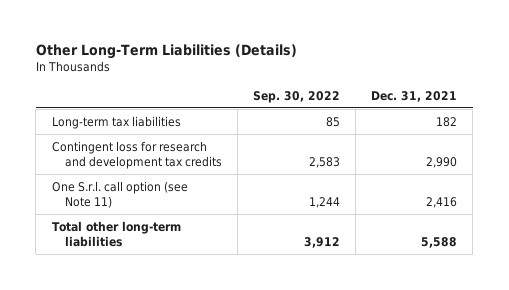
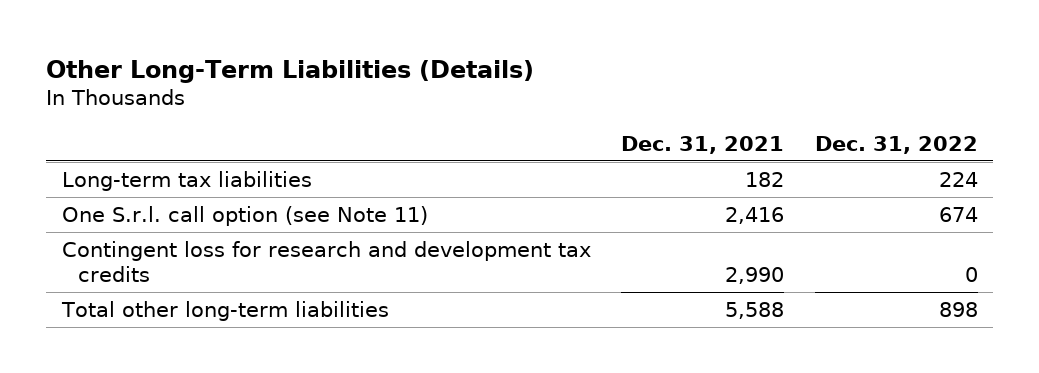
[253,91,341,104] Sep. 30, 2022 -> none
none -> [814,135,978,154] Dec. 31, 2022
[51,140,222,170] Contingent loss for research and development tax credits -> [61,241,591,282] Contingent loss for research and development tax credits

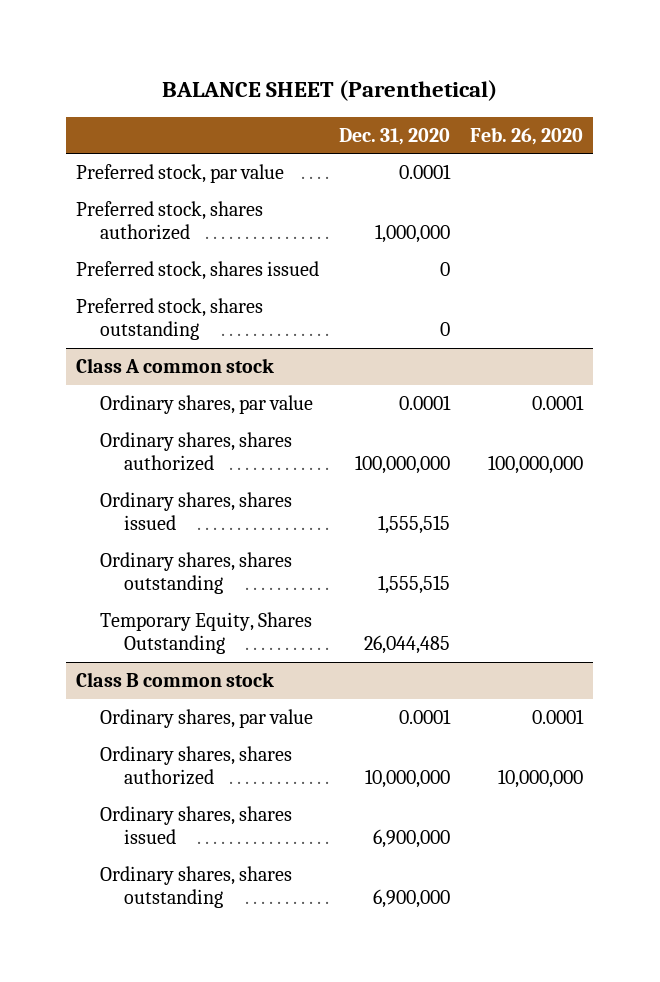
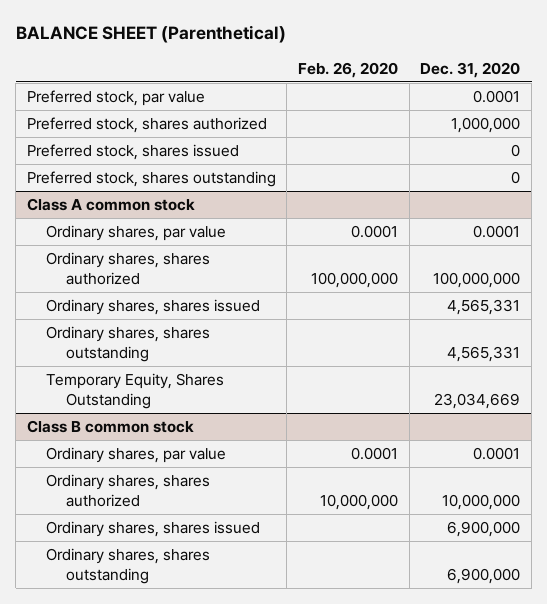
[378,515,451,535] 1,555,515 -> [447,298,521,315] 4,565,331
[378,575,451,595] 1,555,515 -> [447,345,521,362] 4,565,331
[364,635,451,655] 26,044,485 -> [434,392,521,409] 23,034,669

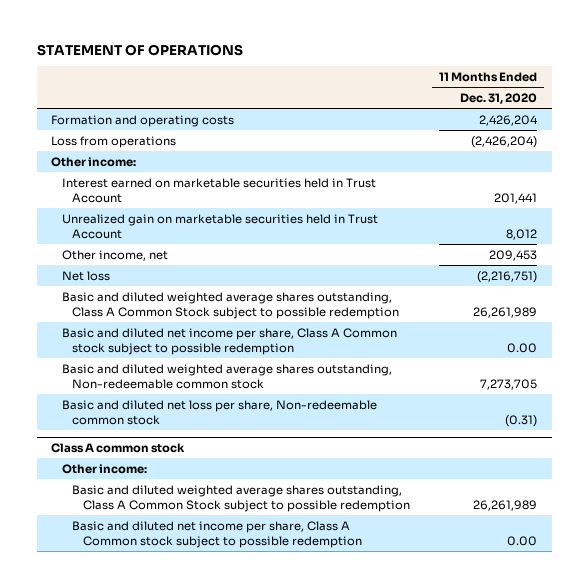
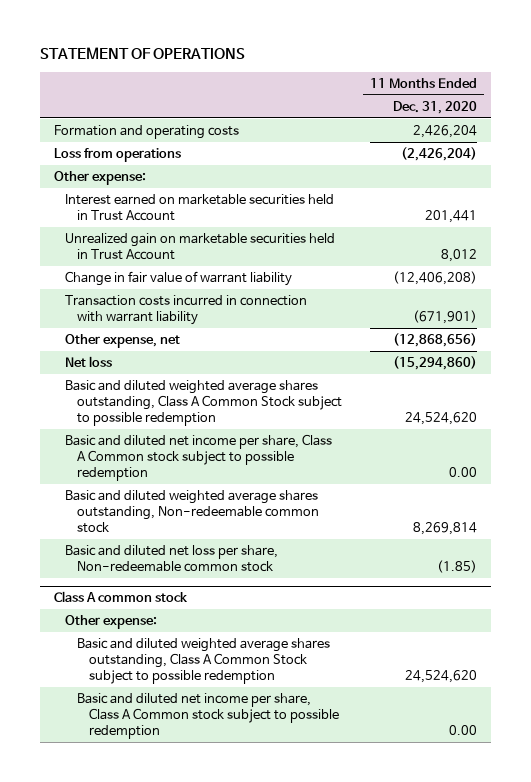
[51,156,137,167] Other income: -> [53,171,146,186] Other expense:
none -> [65,271,293,287] Change in fair value of warrant liability
none -> [65,295,308,326] Transaction costs incurred in connection with warrant liability
[61,249,168,261] Other income, net -> [65,334,181,349] Other expense, net
[488,249,537,261] 209,453 -> [393,333,478,348] (12,868,656)
[476,270,537,283] (2,216,751) -> [393,356,478,371] (15,294,860)
[472,306,537,318] 26,261,989 -> [405,412,478,426] 24,524,620
[479,378,537,390] 7,273,705 -> [413,522,478,536] 8,269,814
[504,414,537,427] (0.31) -> [437,560,478,574] (1.85)
[61,463,147,474] Other income: -> [65,615,158,630] Other expense:
[472,499,537,511] 26,261,989 -> [405,670,478,684] 24,524,620

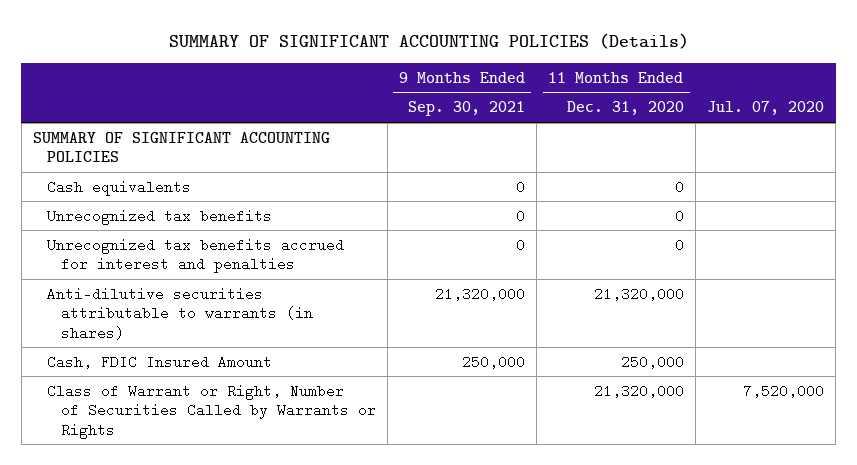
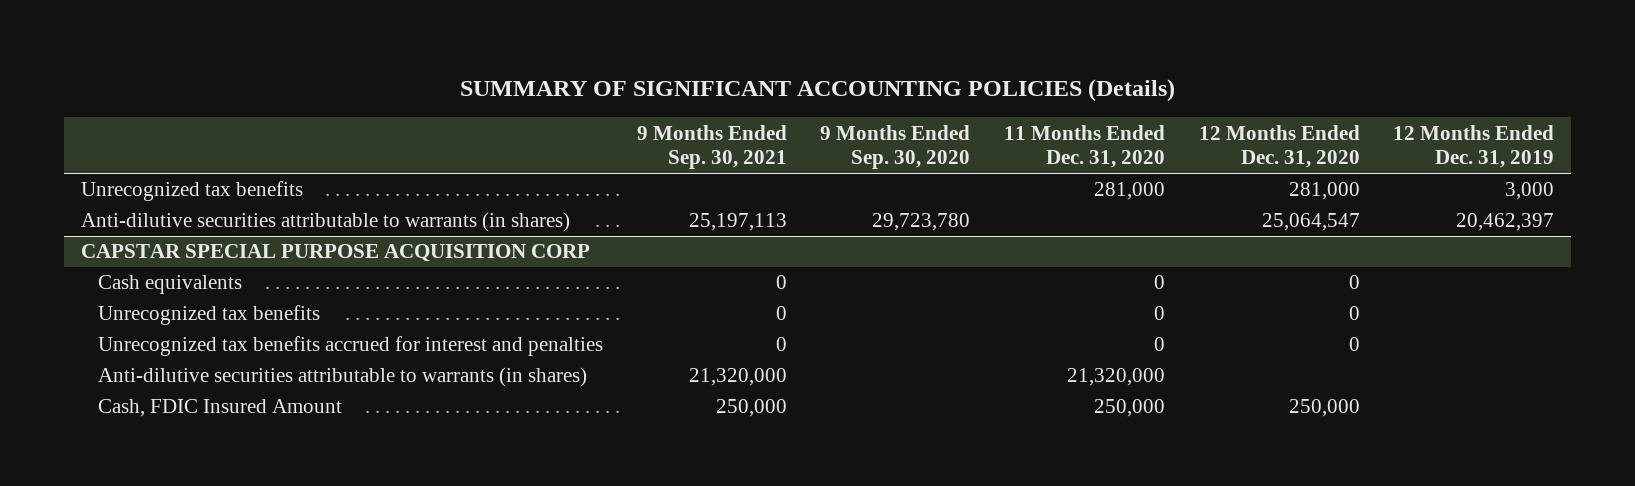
[707,101,825,116] Jul. 07, 2020 -> none
none -> [820,124,971,170] 9 Months Ended Sep. 30, 2020
none -> [1198,124,1360,169] 12 Months Ended Dec. 31, 2020
none -> [1393,124,1555,169] 12 Months Ended Dec. 31, 2019
[33,131,331,163] SUMMARY OF SIGNIFICANT ACCOUNTING POLICIES -> none
none -> [80,181,303,202] Unrecognized tax benefits
none -> [80,212,570,233] Anti-dilutive securities attributable to warrants (in shares)
none -> [80,244,590,263] CAPSTAR SPECIAL PURPOSE ACQUISITION CORP
[46,383,376,439] Class of Warrant or Right, Number of Securities Called by Warrants or Rights -> none

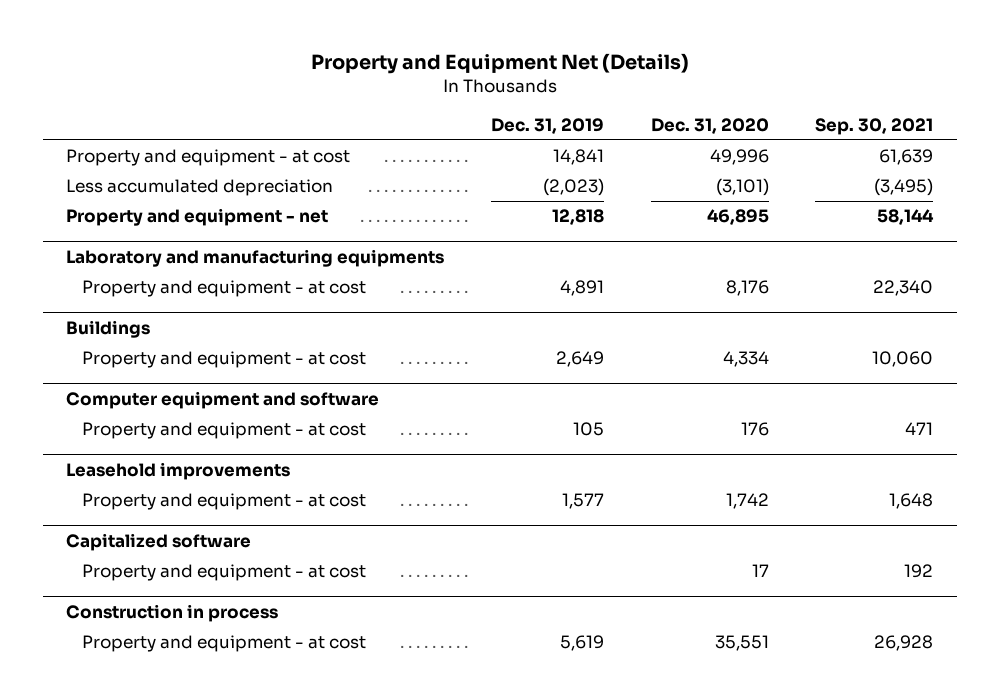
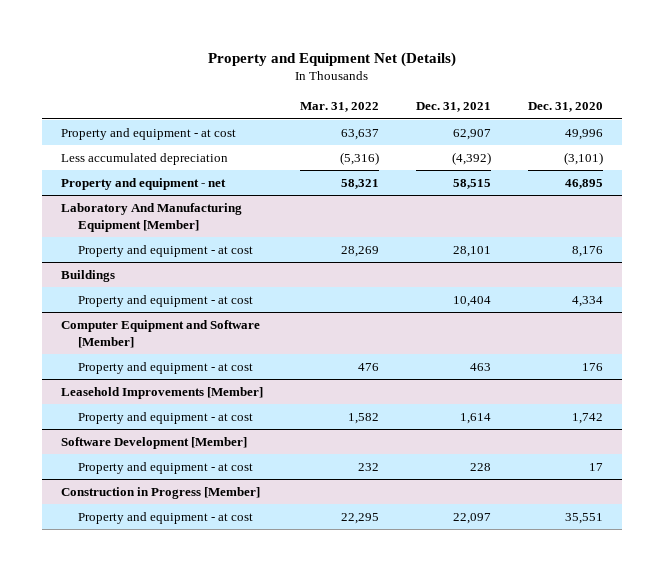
[491,117,605,134] Dec. 31, 2019 -> none
[815,117,934,135] Sep. 30, 2021 -> none
none -> [299,102,379,113] Mar. 31, 2022
none -> [415,102,491,113] Dec. 31, 2021
[66,248,445,267] Laboratory and manufacturing equipments -> [60,202,242,232] Laboratory And Manufacturing Equipment [Member]
[66,390,380,409] Computer equipment and software -> [60,319,260,348] Computer Equipment and Software [Member]
[66,461,291,480] Leasehold improvements -> [60,386,263,399] Leasehold Improvements [Member]
[66,532,252,551] Capitalized software -> [60,436,247,449] Software Development [Member]
[66,603,279,622] Construction in process -> [60,486,260,499] Construction in Progress [Member]

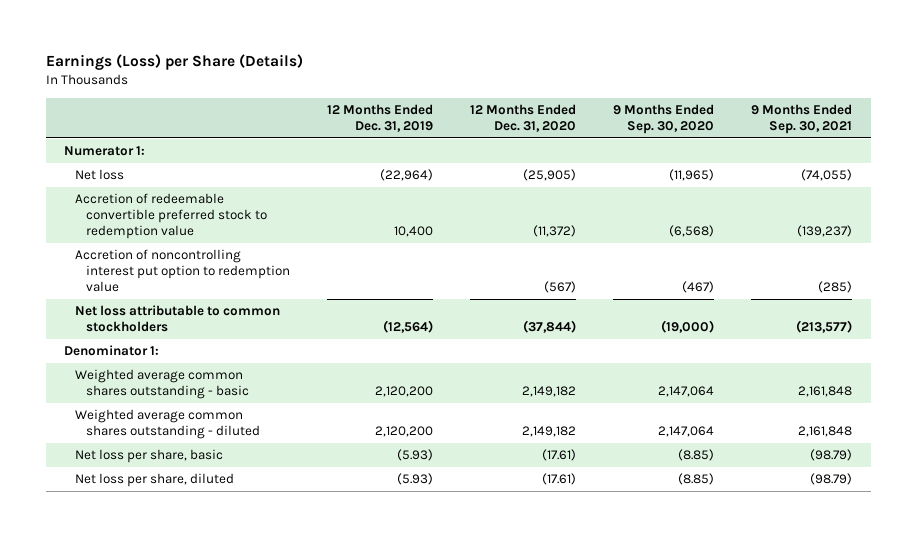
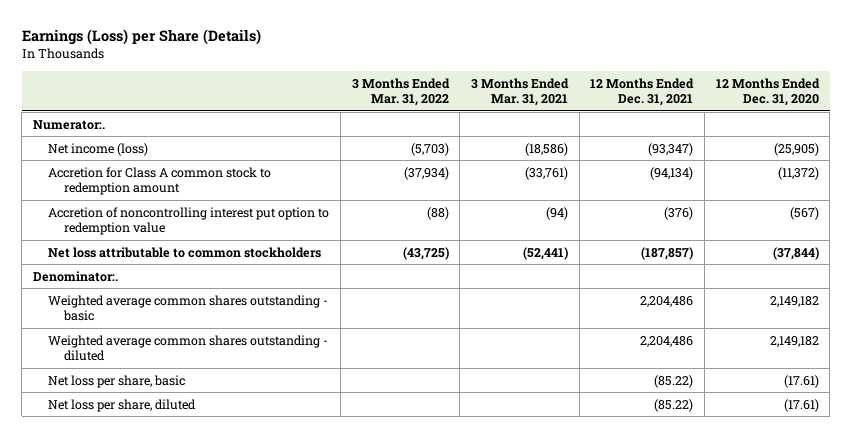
[327,103,434,132] 12 Months Ended Dec. 31, 2019 -> none
[613,103,715,134] 9 Months Ended Sep. 30, 2020 -> none
[751,103,853,134] 9 Months Ended Sep. 30, 2021 -> none
none -> [351,77,450,107] 3 Months Ended Mar. 31, 2022
none -> [470,77,569,107] 3 Months Ended Mar. 31, 2021
none -> [590,77,695,107] 12 Months Ended Dec. 31, 2021
[64,146,146,157] Numerator 1: -> [33,119,106,130] Numerator:.
[75,169,125,181] Net loss -> [48,142,149,156] Net income (loss)
[75,193,268,239] Accretion of redeemable convertible preferred stock to redemption value -> [48,166,272,196] Accretion for Class A common stock to redemption amount
[64,345,160,357] Denominator 1: -> [33,270,119,282] Denominator:.

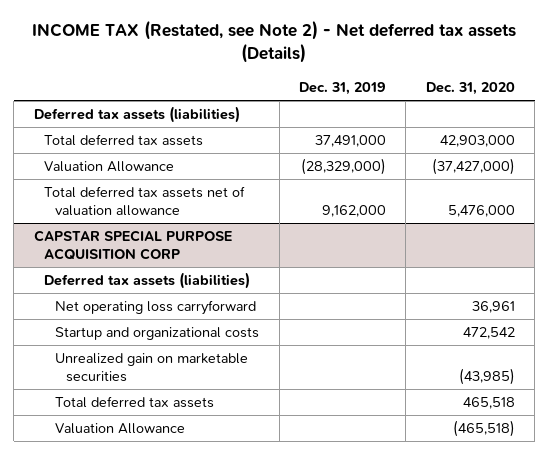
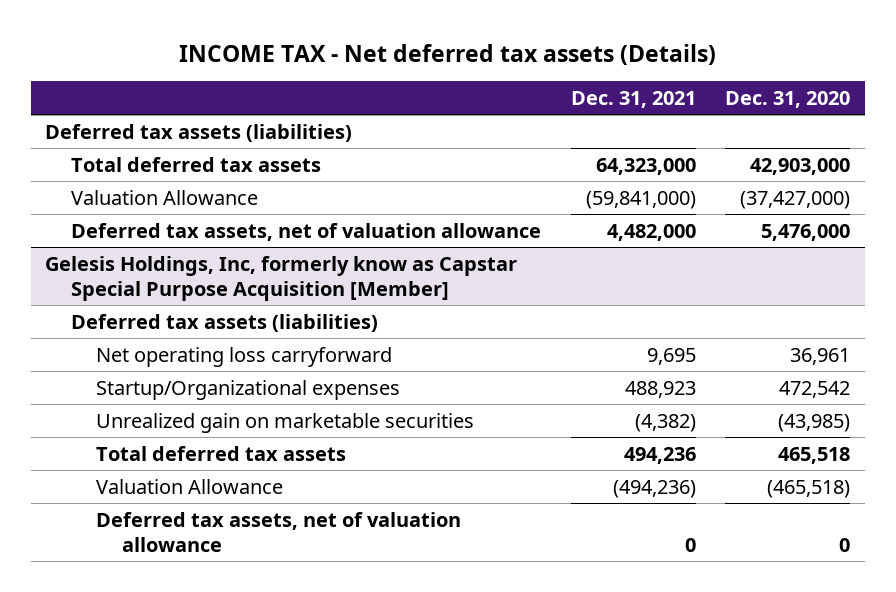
[32,20,517,64] INCOME TAX (Restated, see Note 2) - Net deferred tax assets (Details) -> [178,43,716,65] INCOME TAX - Net deferred tax assets (Details)
[298,82,386,96] Dec. 31, 2019 -> none
none -> [570,91,696,109] Dec. 31, 2021
[33,230,232,260] CAPSTAR SPECIAL PURPOSE ACQUISITION CORP -> none
[44,186,246,216] Total deferred tax assets net of valuation allowance -> [70,222,541,241] Deferred tax assets, net of valuation allowance
none -> [45,255,518,301] Gelesis Holdings, Inc, formerly know as Capstar Special Purpose Acquisition [Member]
[55,327,260,341] Startup and organizational costs -> [96,379,401,400] Startup/Organizational expenses
none -> [96,511,462,552] Deferred tax assets, net of valuation allowance

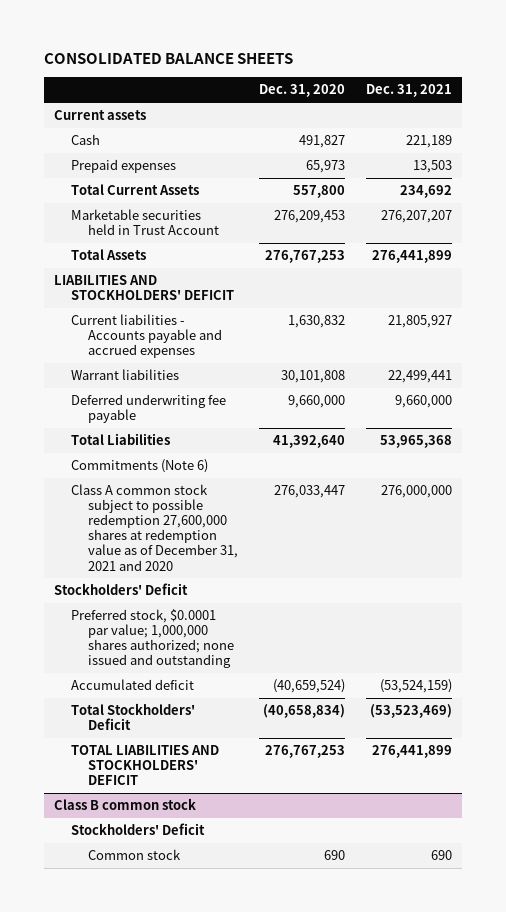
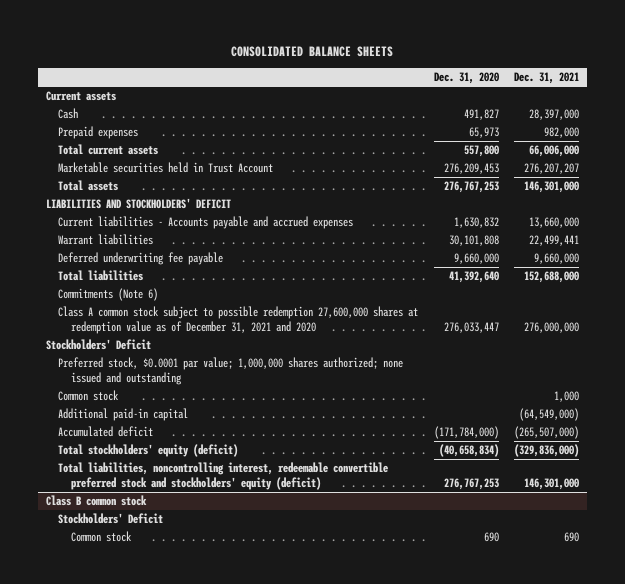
[405,135,452,149] 221,189 -> [529,109,580,121] 28,397,000
[412,160,452,174] 13,503 -> [544,127,580,139] 982,000
[70,184,199,196] Total Current Assets -> [58,144,159,156] Total current assets
[399,185,452,199] 234,692 -> [529,145,580,158] 66,006,000
[70,249,146,261] Total Assets -> [58,180,119,192] Total assets
[371,250,452,264] 276,441,899 -> [524,181,580,194] 146,301,000
[387,315,452,329] 21,805,927 -> [529,217,580,229] 13,660,000
[70,433,170,446] Total Liabilities -> [58,270,144,282] Total liabilities
[379,435,452,449] 53,965,368 -> [524,271,580,284] 152,688,000
none -> [58,390,120,402] Common stock
none -> [58,408,189,422] Additional paid-in capital
[272,679,345,694] (40,659,524) -> [433,426,499,440] (171,784,000)
[379,679,452,694] (53,524,159) -> [514,426,580,440] (265,507,000)
[70,703,195,731] Total Stockholders' Deficit -> [58,444,239,458] Total stockholders' equity (deficit)
[369,704,452,719] (53,523,469) -> [514,444,580,458] (329,836,000)
[70,745,219,786] TOTAL LIABILITIES AND STOCKHOLDERS' DEFICIT -> [58,462,389,491] Total liabilities, noncontrolling interest, redeemable convertible preferred stock and stockholders' equity (deficit)
[371,745,452,759] 276,441,899 -> [524,478,580,491] 146,301,000

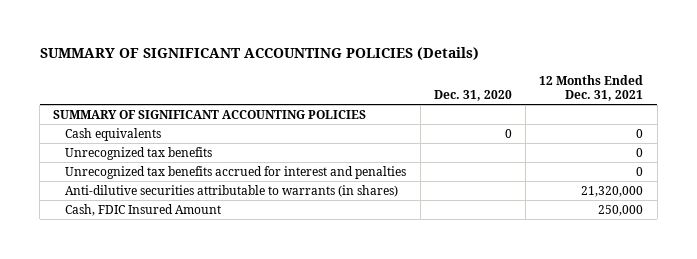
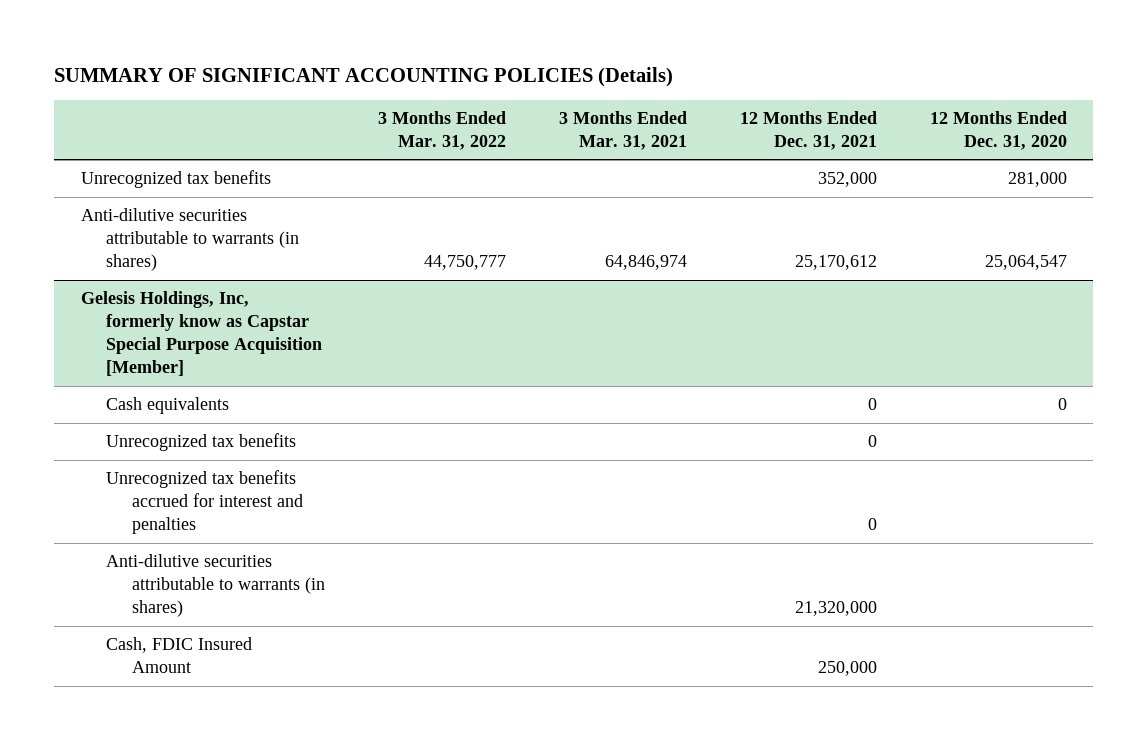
[433,89,512,101] Dec. 31, 2020 -> none
none -> [378,110,507,150] 3 Months Ended Mar. 31, 2022
none -> [558,110,687,150] 3 Months Ended Mar. 31, 2021
none -> [929,110,1067,150] 12 Months Ended Dec. 31, 2020
[53,110,367,120] SUMMARY OF SIGNIFICANT ACCOUNTING POLICIES -> none
none -> [80,170,271,189] Unrecognized tax benefits
none -> [80,208,300,272] Anti-dilutive securities attributable to warrants (in shares)
none -> [80,291,323,377] Gelesis Holdings, Inc, formerly know as Capstar Special Purpose Acquisition [Member]

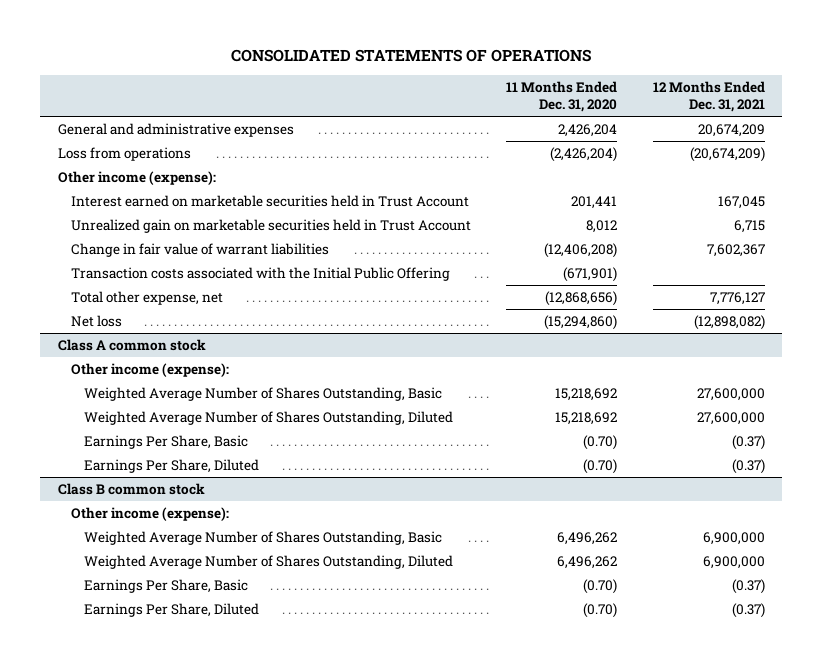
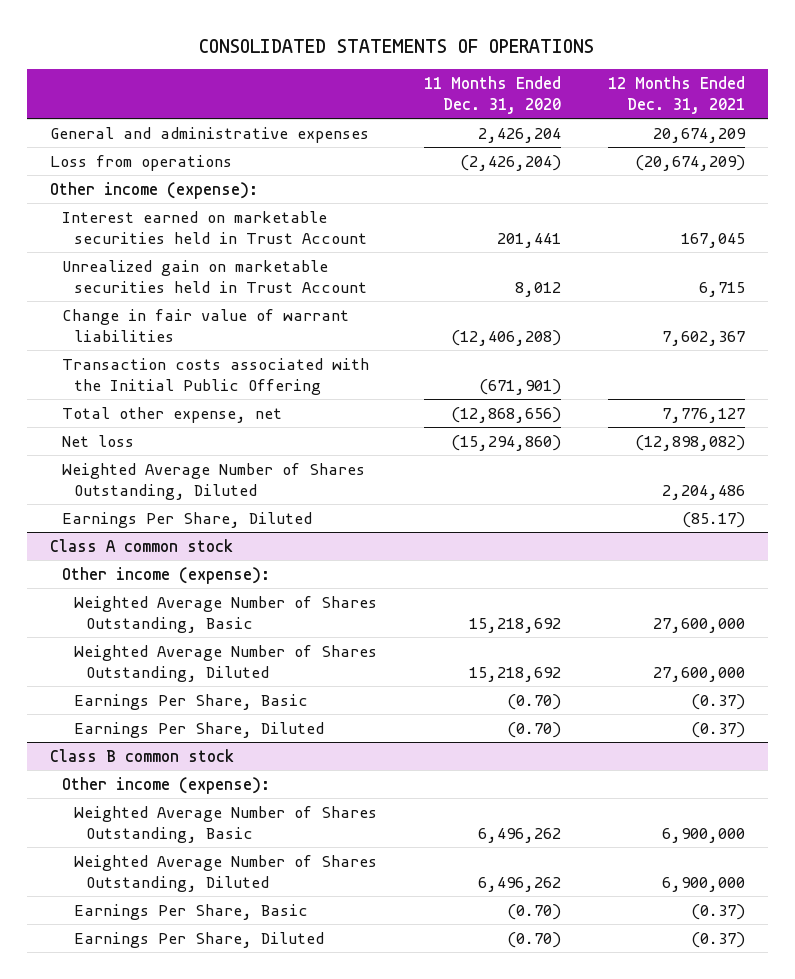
none -> [62,462,366,500] Weighted Average Number of Shares Outstanding, Diluted
none -> [62,511,313,528] Earnings Per Share, Diluted

